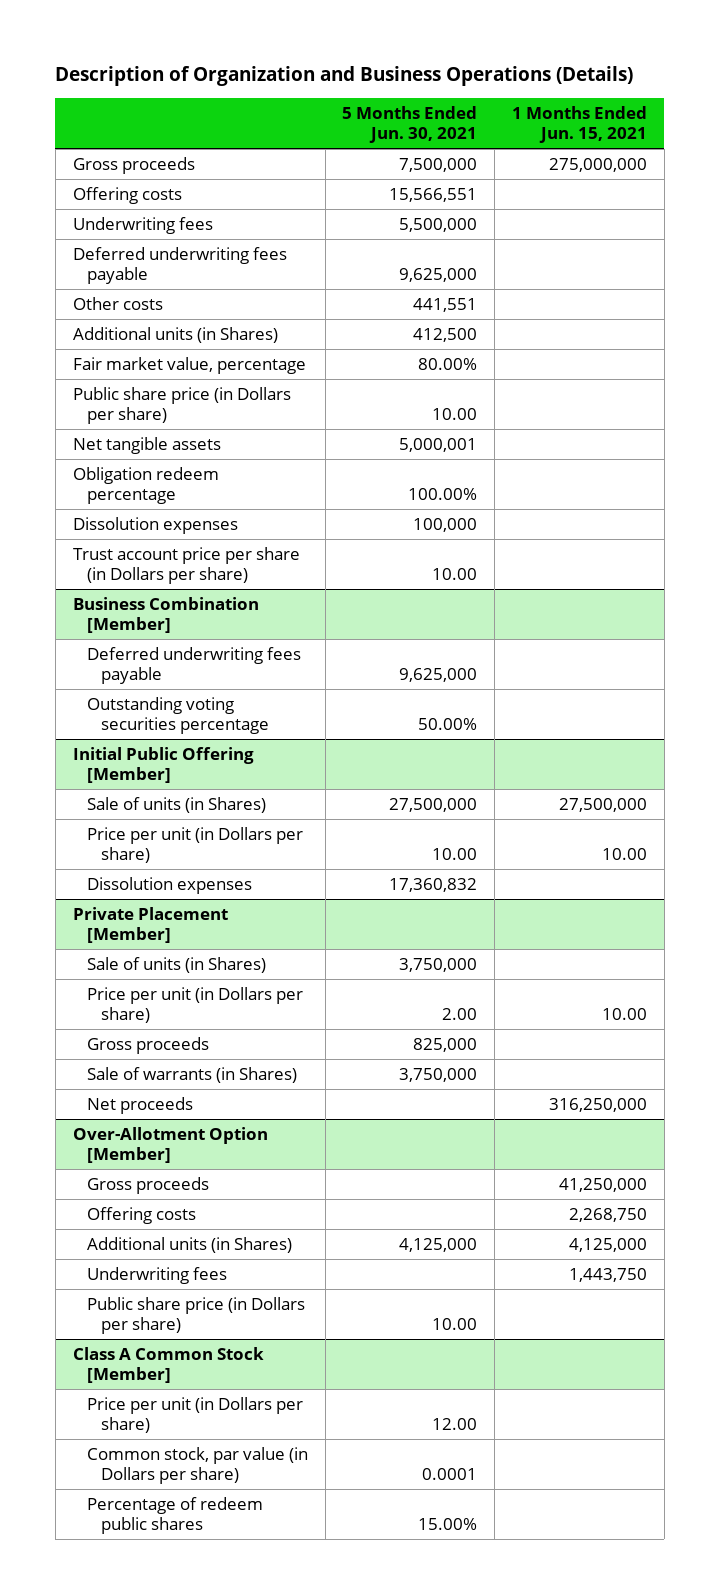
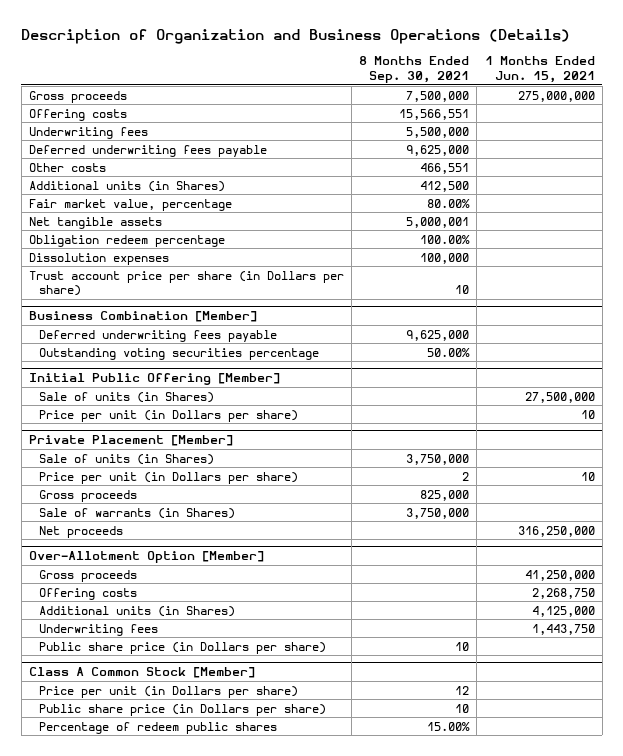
[342,106,478,143] 5 Months Ended Jun. 30, 2021 -> none
none -> [359,56,470,83] 8 Months Ended Sep. 30, 2021
[72,387,291,425] Public share price (in Dollars per share) -> none
[86,877,252,895] Dissolution expenses -> none
[601,848,647,861] 10.00 -> [580,409,595,419] 10
[601,1008,647,1021] 10.00 -> [580,471,595,481] 10
[86,1447,308,1485] Common stock, par value (in Dollars per share) -> none
none -> [38,703,326,716] Public share price (in Dollars per share)

